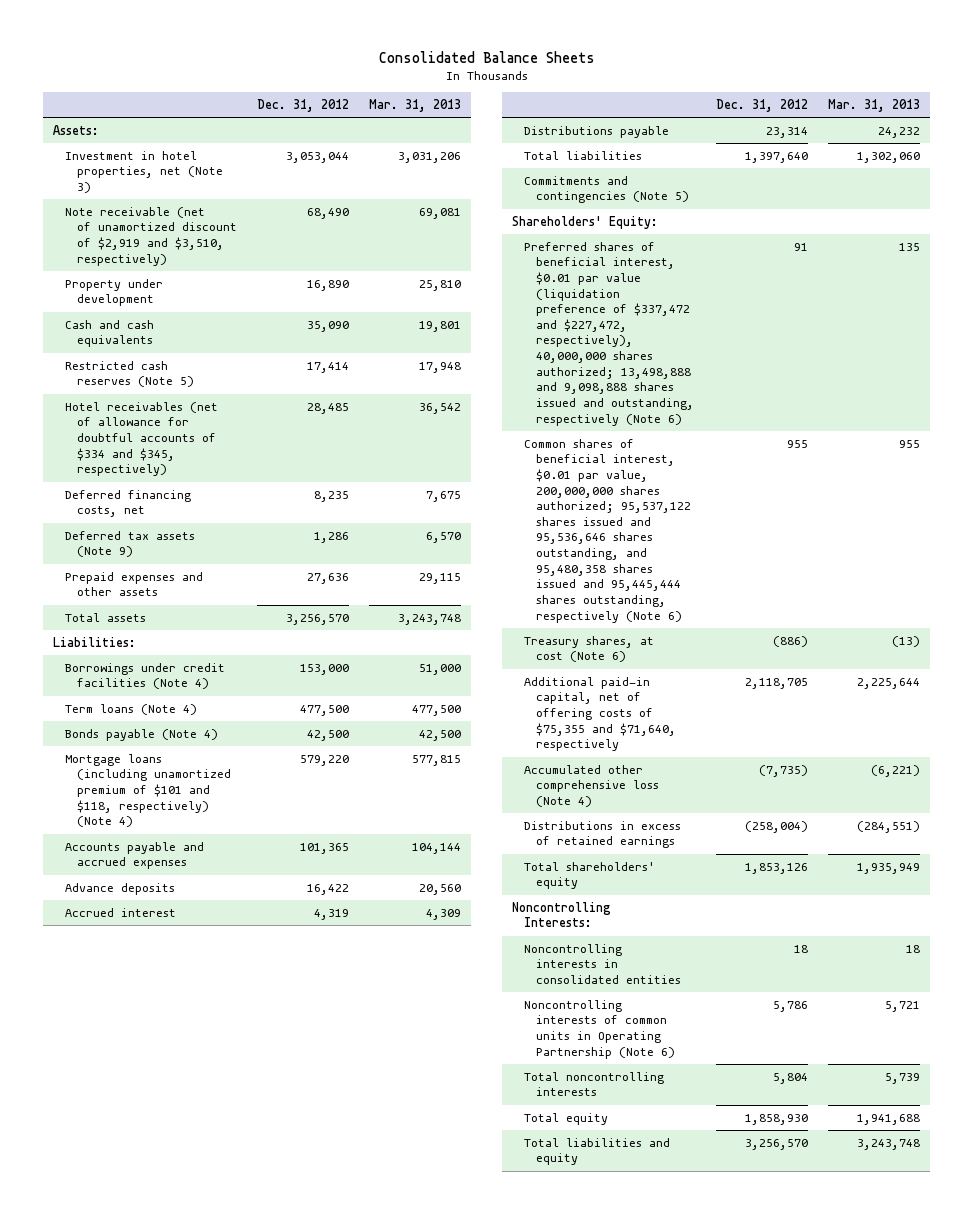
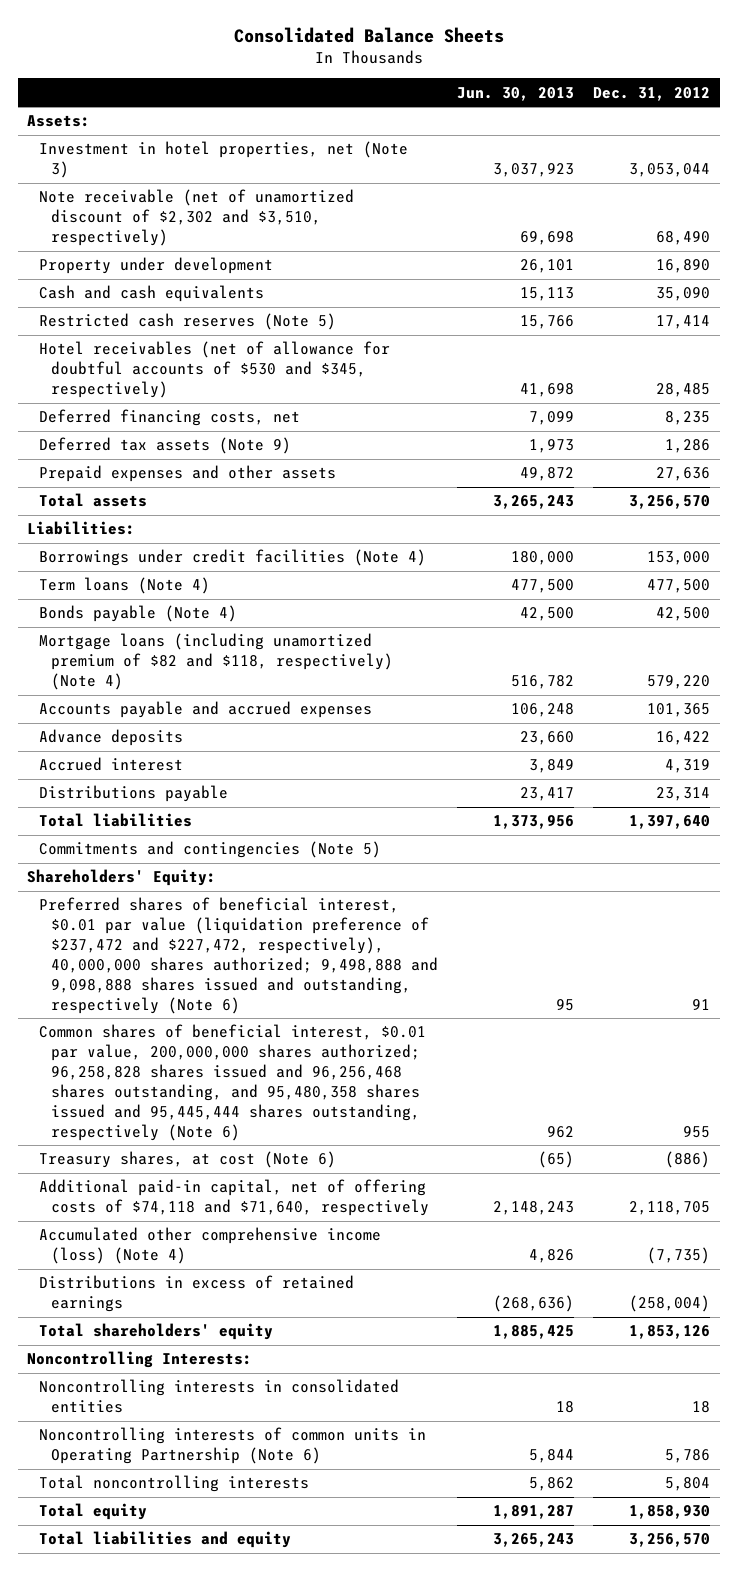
[369,99,462,113] Mar. 31, 2013 -> none
none -> [457,86,575,101] Jun. 30, 2013
[65,206,237,266] Note receivable (net of unamortized discount of $2,919 and $3,510, respectively) -> [38,189,354,247] Note receivable (net of unamortized discount of $2,302 and $3,510, respectively)
[65,401,219,477] Hotel receivables (net of allowance for doubtful accounts of $334 and $345, respectively) -> [38,341,390,399] Hotel receivables (net of allowance for doubtful accounts of $530 and $345, respectively)
[65,753,231,828] Mortgage loans (including unamortized premium of $101 and $118, respectively) (Note 4) -> [38,633,393,691] Mortgage loans (including unamortized premium of $82 and $118, respectively) (Note 4)
[524,241,694,426] Preferred shares of beneficial interest, $0.01 par value (liquidation preference of $337,472 and $227,472, respectively), 40,000,000 shares authorized; 13,498,888 and 9,098,888 shares issued and outstanding, respectively (Note 6) -> [38,897,438,1014] Preferred shares of beneficial interest, $0.01 par value (liquidation preference of $237,472 and $227,472, respectively), 40,000,000 shares authorized; 9,498,888 and 9,098,888 shares issued and outstanding, respectively (Note 6)
[524,438,691,623] Common shares of beneficial interest, $0.01 par value, 200,000,000 shares authorized; 95,537,122 shares issued and 95,536,646 shares outstanding, and 95,480,358 shares issued and 95,445,444 shares outstanding, respectively (Note 6) -> [38,1024,426,1141] Common shares of beneficial interest, $0.01 par value, 200,000,000 shares authorized; 96,258,828 shares issued and 96,256,468 shares outstanding, and 95,480,358 shares issued and 95,445,444 shares outstanding, respectively (Note 6)
[524,676,676,752] Additional paid-in capital, net of offering costs of $75,355 and $71,640, respectively -> [38,1179,429,1217] Additional paid-in capital, net of offering costs of $74,118 and $71,640, respectively
[524,764,659,808] Accumulated other comprehensive loss (Note 4) -> [38,1227,381,1265] Accumulated other comprehensive income (loss) (Note 4)

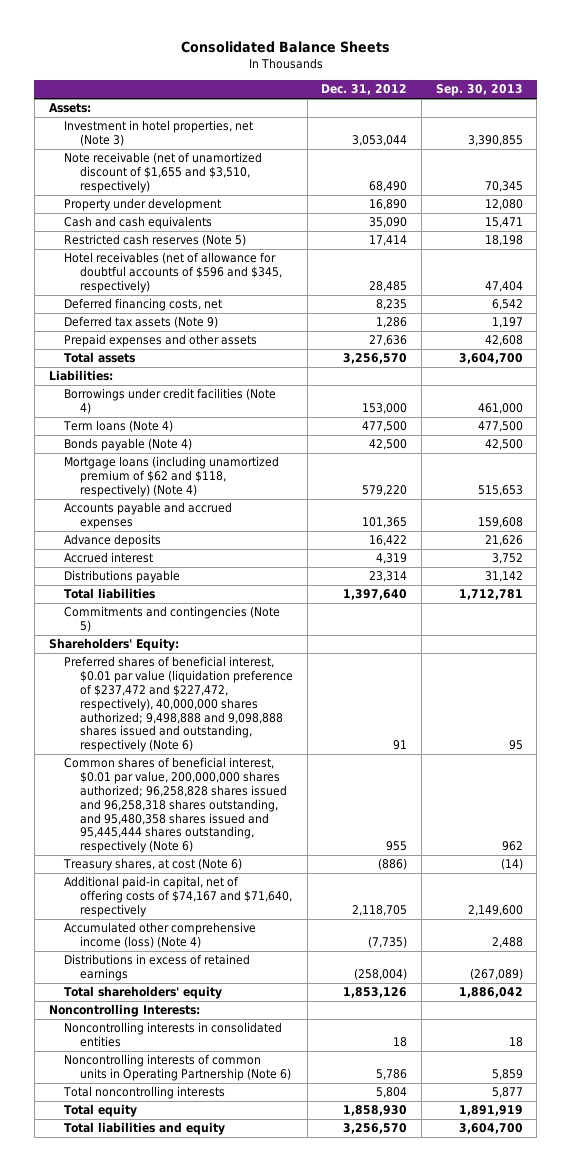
[457,86,575,101] Jun. 30, 2013 -> none
none -> [435,84,523,97] Sep. 30, 2013
[38,189,354,247] Note receivable (net of unamortized discount of $2,302 and $3,510, respectively) -> [64,152,263,194] Note receivable (net of unamortized discount of $1,655 and $3,510, respectively)
[38,341,390,399] Hotel receivables (net of allowance for doubtful accounts of $530 and $345, respectively) -> [64,252,282,294] Hotel receivables (net of allowance for doubtful accounts of $596 and $345, respectively)
[38,633,393,691] Mortgage loans (including unamortized premium of $82 and $118, respectively) (Note 4) -> [64,456,280,498] Mortgage loans (including unamortized premium of $62 and $118, respectively) (Note 4)
[38,1024,426,1141] Common shares of beneficial interest, $0.01 par value, 200,000,000 shares authorized; 96,258,828 shares issued and 96,256,468 shares outstanding, and 95,480,358 shares issued and 95,445,444 shares outstanding, respectively (Note 6) -> [64,757,287,854] Common shares of beneficial interest, $0.01 par value, 200,000,000 shares authorized; 96,258,828 shares issued and 96,258,318 shares outstanding, and 95,480,358 shares issued and 95,445,444 shares outstanding, respectively (Note 6)
[38,1179,429,1217] Additional paid-in capital, net of offering costs of $74,118 and $71,640, respectively -> [64,876,292,918] Additional paid-in capital, net of offering costs of $74,167 and $71,640, respectively

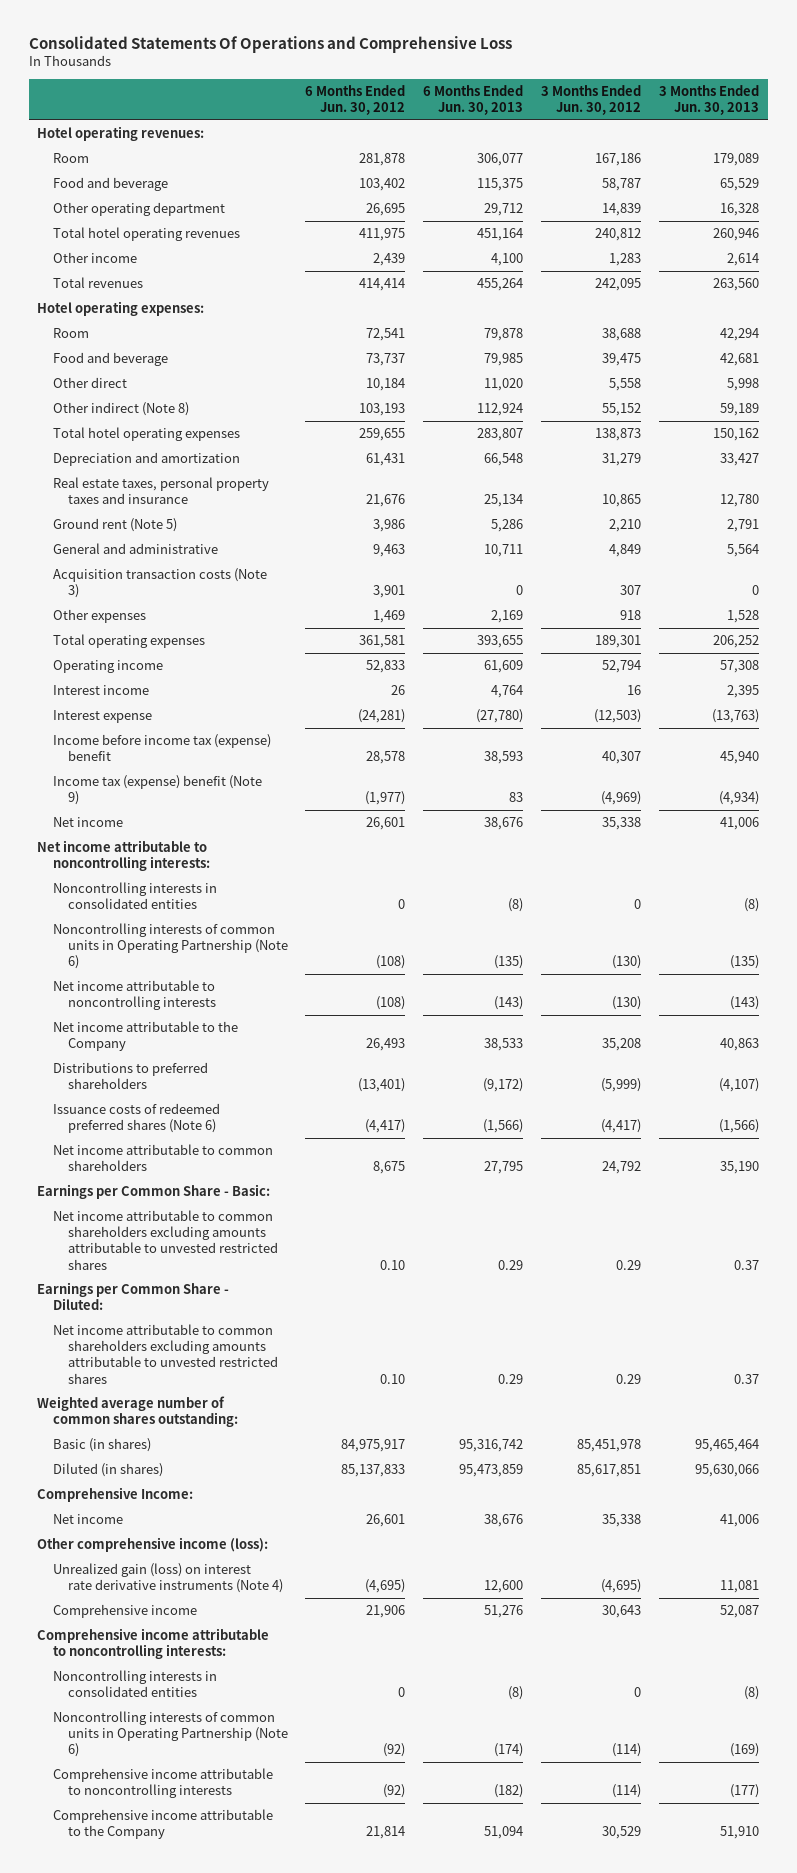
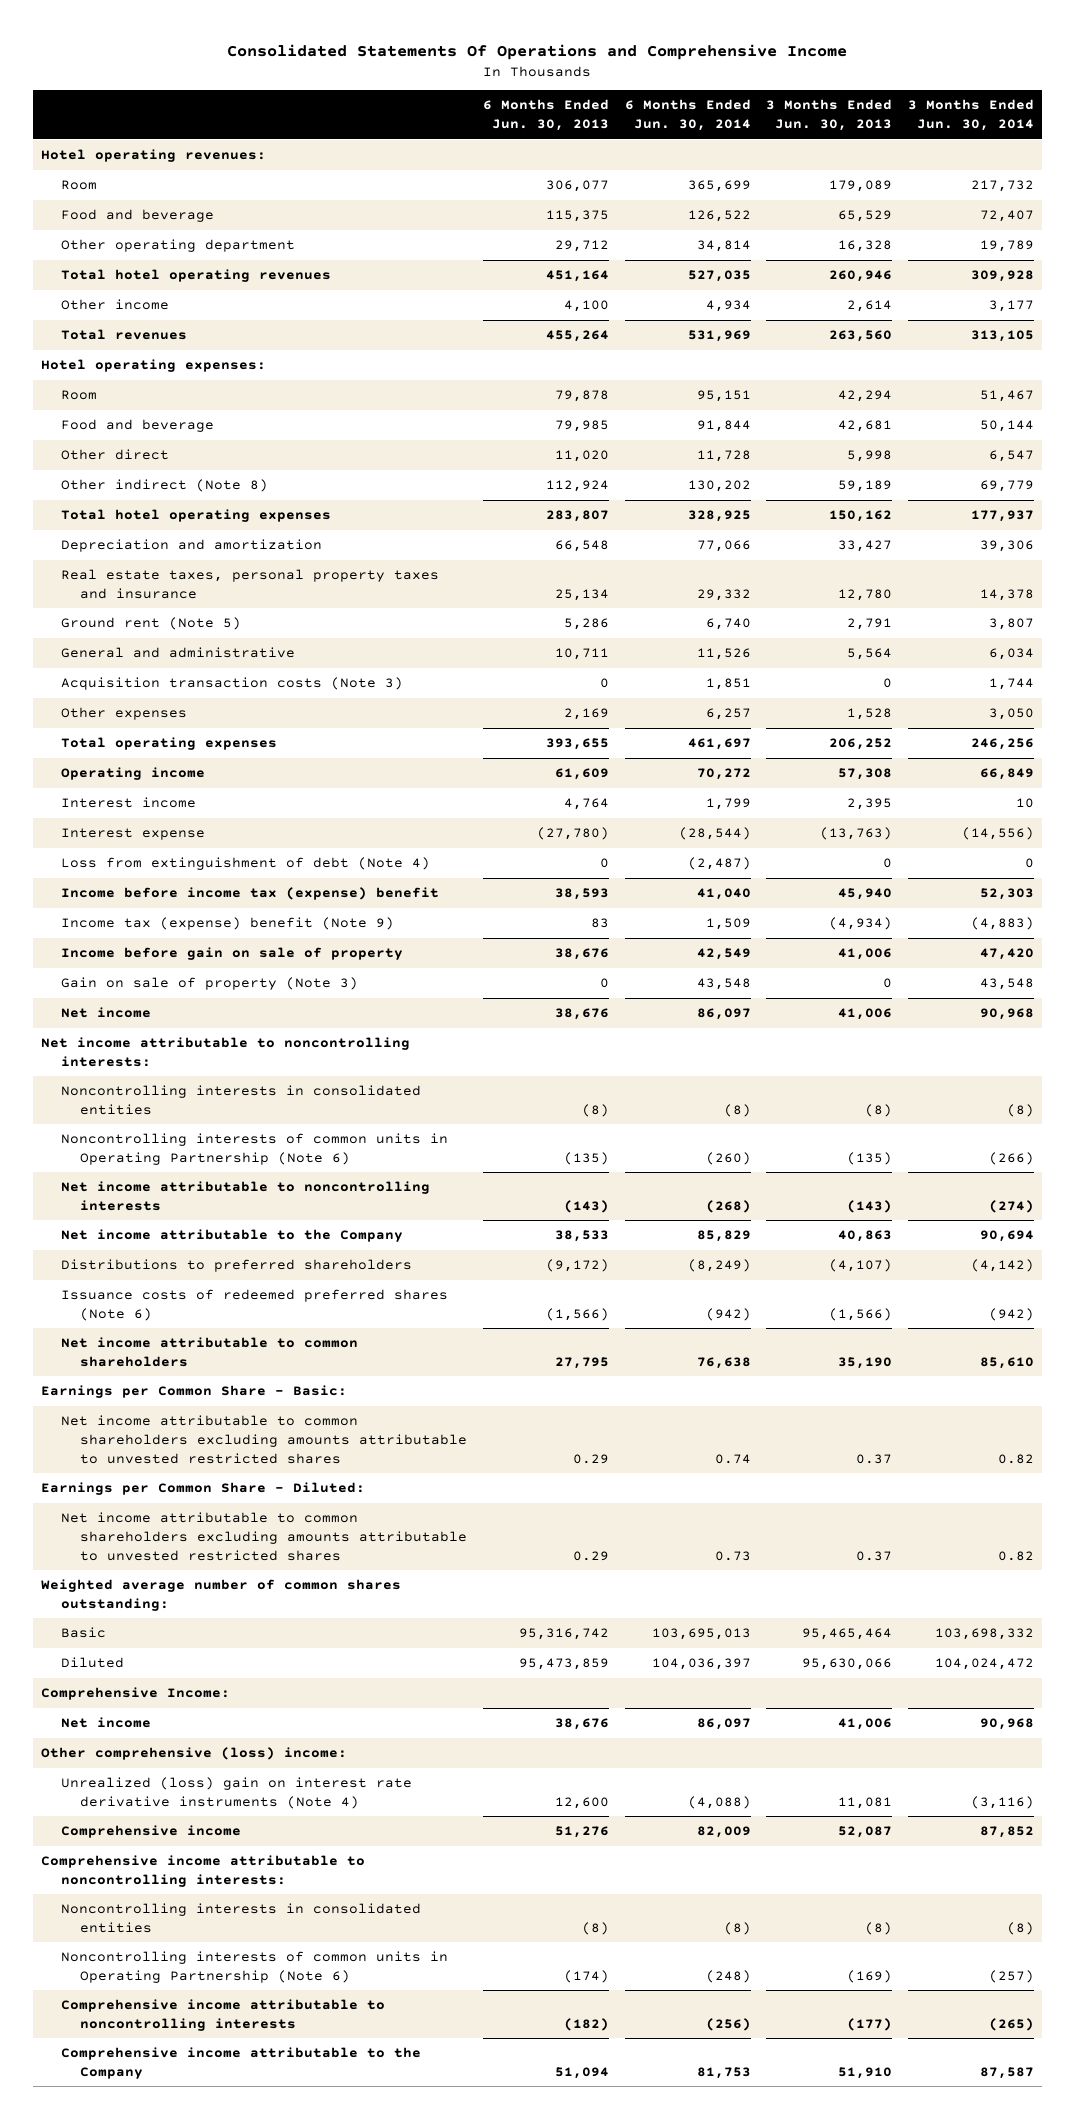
[28,35,512,53] Consolidated Statements Of Operations and Comprehensive Loss -> [227,43,848,60] Consolidated Statements Of Operations and Comprehensive Income
[305,85,406,116] 6 Months Ended Jun. 30, 2012 -> none
[541,85,642,116] 3 Months Ended Jun. 30, 2012 -> none
none -> [624,99,751,132] 6 Months Ended Jun. 30, 2014
none -> [907,99,1034,132] 3 Months Ended Jun. 30, 2014
none -> [60,857,430,871] Loss from extinguishment of debt (Note 4)
none -> [60,947,403,961] Income before gain on sale of property
none -> [60,977,358,991] Gain on sale of property (Note 3)
[52,1438,151,1453] Basic (in shares) -> [60,1627,106,1639] Basic
[52,1463,163,1478] Diluted (in shares) -> [60,1657,124,1669] Diluted
[37,1537,269,1553] Other comprehensive income (loss): -> [40,1747,347,1761] Other comprehensive (loss) income:
[52,1563,283,1594] Unrealized gain (loss) on interest rate derivative instruments (Note 4) -> [60,1777,412,1809] Unrealized (loss) gain on interest rate derivative instruments (Note 4)

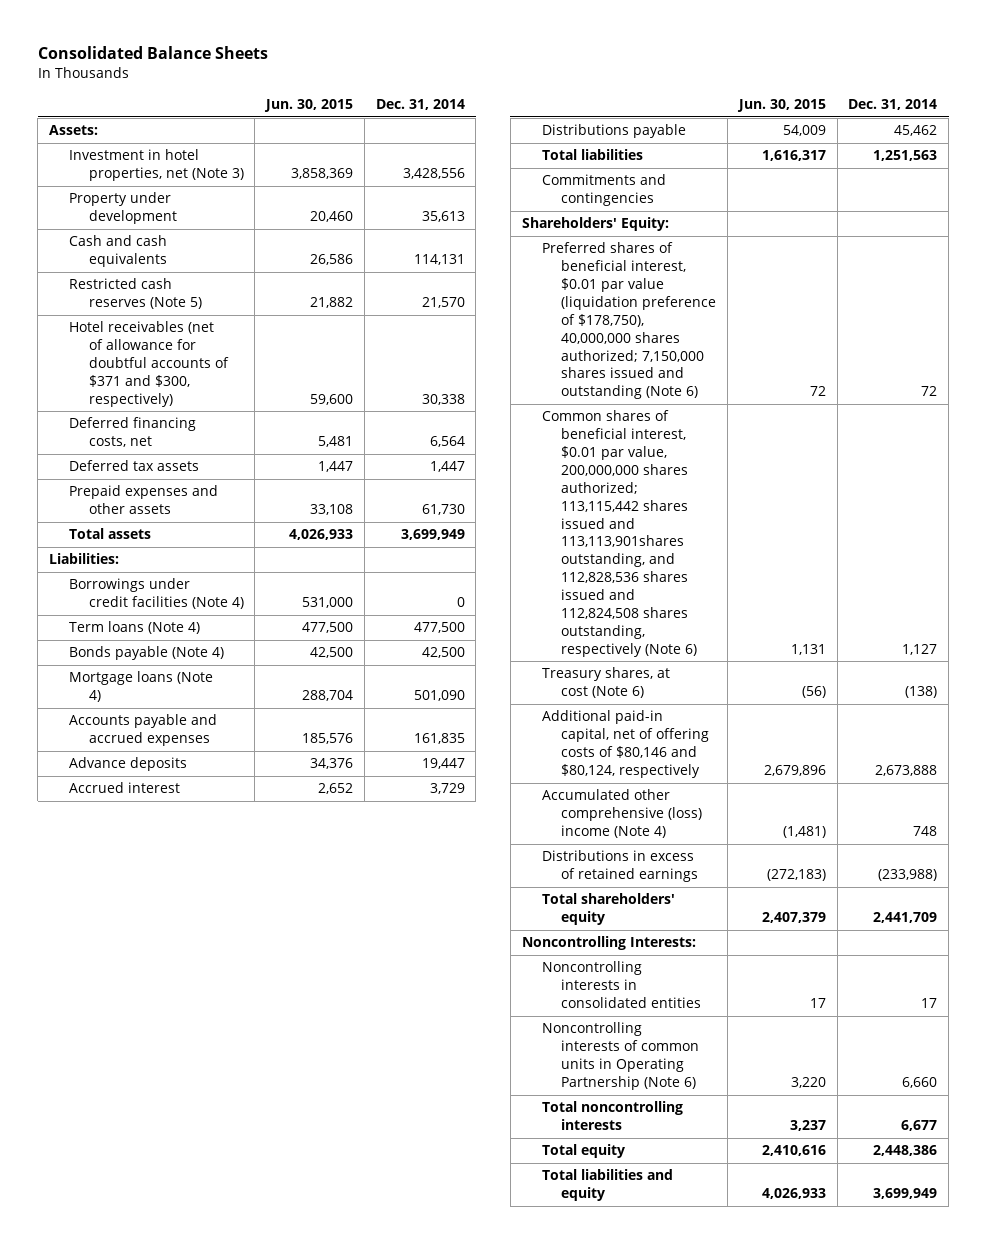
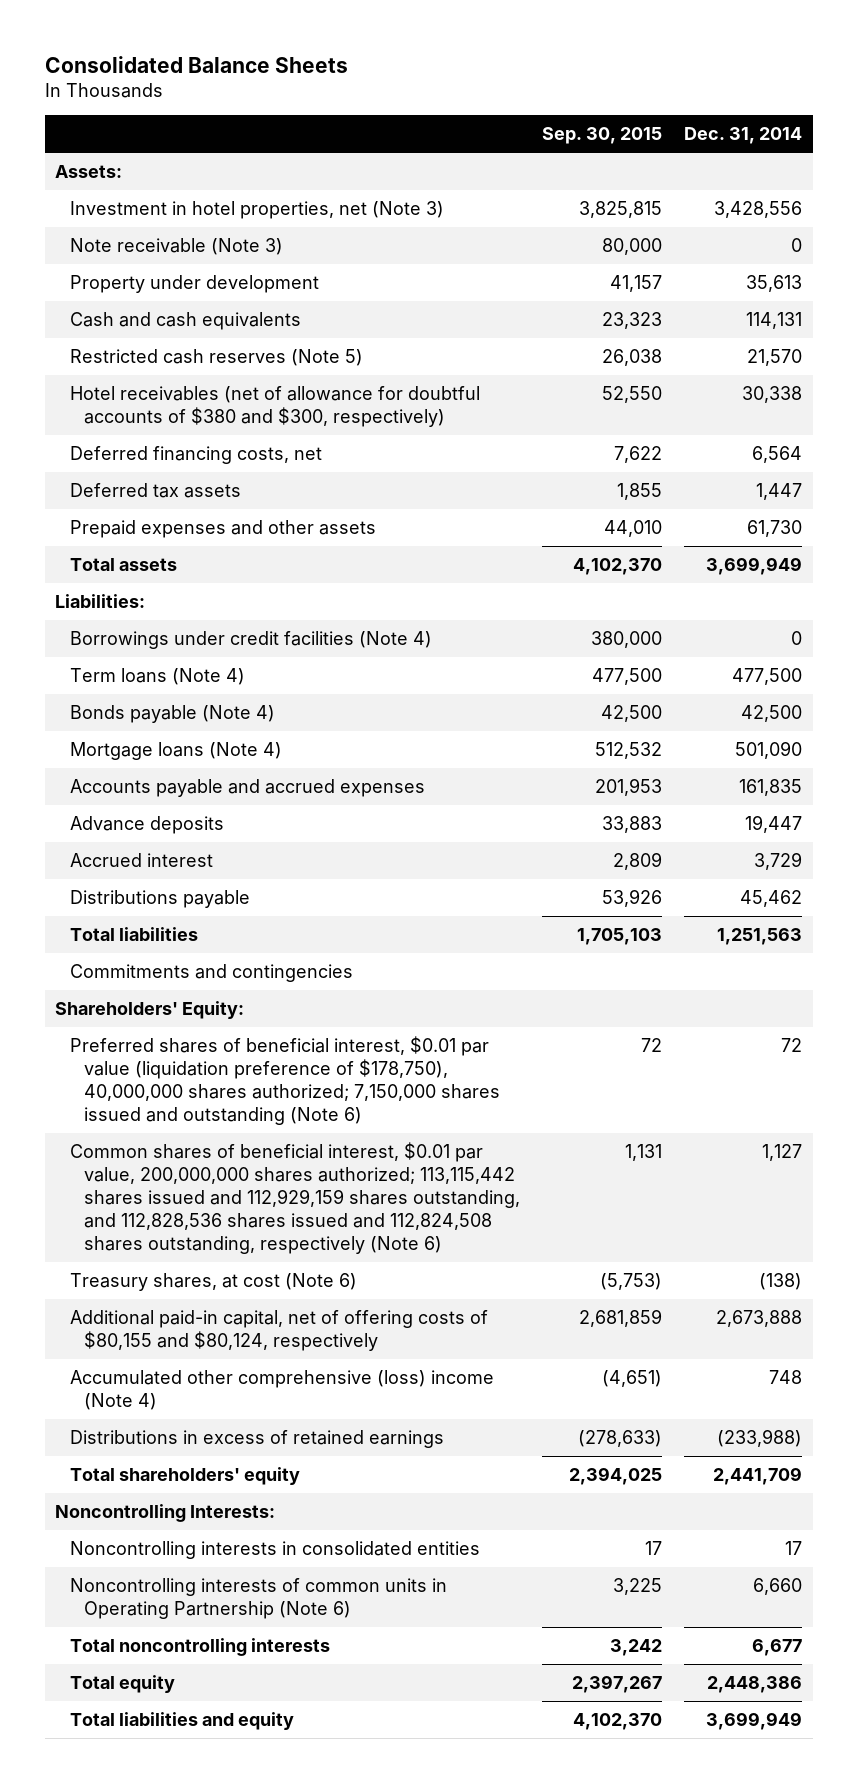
[264,99,354,113] Jun. 30, 2015 -> none
none -> [542,127,663,145] Sep. 30, 2015
none -> [69,238,283,256] Note receivable (Note 3)
[68,321,229,407] Hotel receivables (net of allowance for doubtful accounts of $371 and $300, respectively) -> [69,386,480,428] Hotel receivables (net of allowance for doubtful accounts of $380 and $300, respectively)
[541,410,698,657] Common shares of beneficial interest, $0.01 par value, 200,000,000 shares authorized; 113,115,442 shares issued and 113,113,901shares outstanding, and 112,828,536 shares issued and 112,824,508 shares outstanding, respectively (Note 6) -> [69,1142,521,1255] Common shares of beneficial interest, $0.01 par value, 200,000,000 shares authorized; 113,115,442 shares issued and 112,929,159 shares outstanding, and 112,828,536 shares issued and 112,824,508 shares outstanding, respectively (Note 6)
[541,710,710,778] Additional paid-in capital, net of offering costs of $80,146 and $80,124, respectively -> [69,1310,488,1352] Additional paid-in capital, net of offering costs of $80,155 and $80,124, respectively

